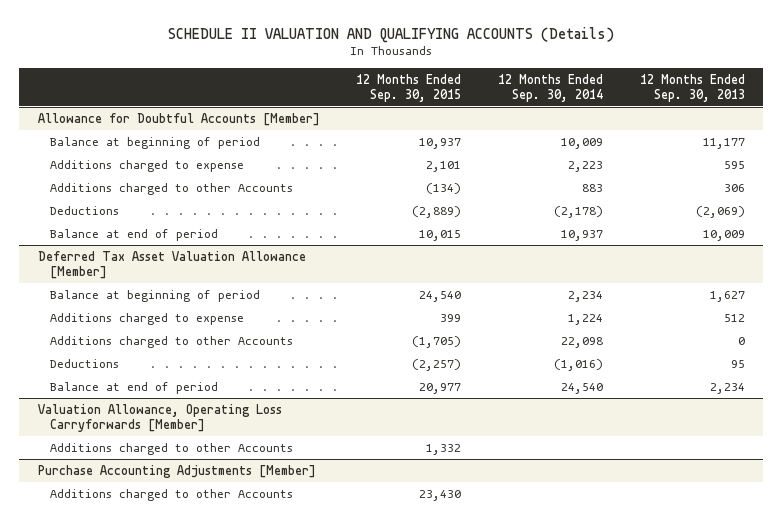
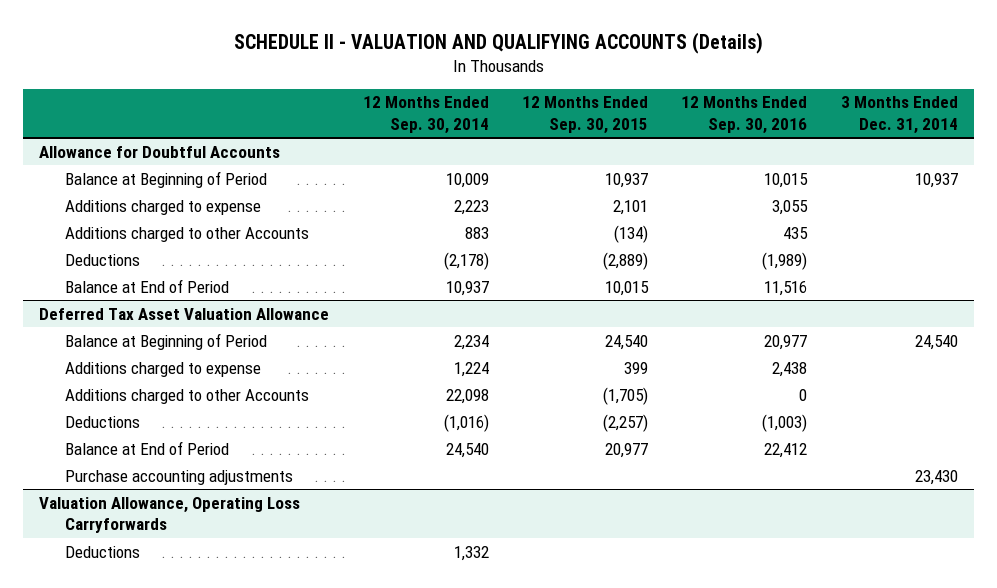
[168,26,615,43] SCHEDULE II VALUATION AND QUALIFYING ACCOUNTS (Details) -> [233,31,763,54] SCHEDULE II - VALUATION AND QUALIFYING ACCOUNTS (Details)
[639,73,745,102] 12 Months Ended Sep. 30, 2013 -> none
none -> [681,96,808,134] 12 Months Ended Sep. 30, 2016
none -> [840,96,958,134] 3 Months Ended Dec. 31, 2014
[37,112,320,126] Allowance for Doubtful Accounts [Member] -> [39,145,281,158] Allowance for Doubtful Accounts
[49,136,260,149] Balance at beginning of period -> [64,170,267,188] Balance at Beginning of Period
[49,228,218,241] Balance at end of period -> [64,278,229,293] Balance at End of Period
[37,250,306,279] Deferred Tax Asset Valuation Allowance [Member] -> [39,307,330,320] Deferred Tax Asset Valuation Allowance
[49,289,260,302] Balance at beginning of period -> [64,332,267,350] Balance at Beginning of Period
[49,442,293,455] Additions charged to other Accounts -> none
[37,464,316,478] Purchase Accounting Adjustments [Member] -> none
[49,488,293,501] Additions charged to other Accounts -> none
[49,381,218,394] Balance at end of period -> [64,440,229,455] Balance at End of Period
none -> [64,469,293,485] Purchase accounting adjustments
[37,403,282,432] Valuation Allowance, Operating Loss Carryforwards [Member] -> [39,496,301,534] Valuation Allowance, Operating Loss Carryforwards
none -> [64,545,140,558] Deductions

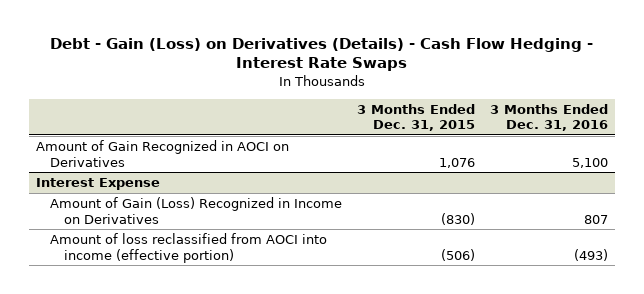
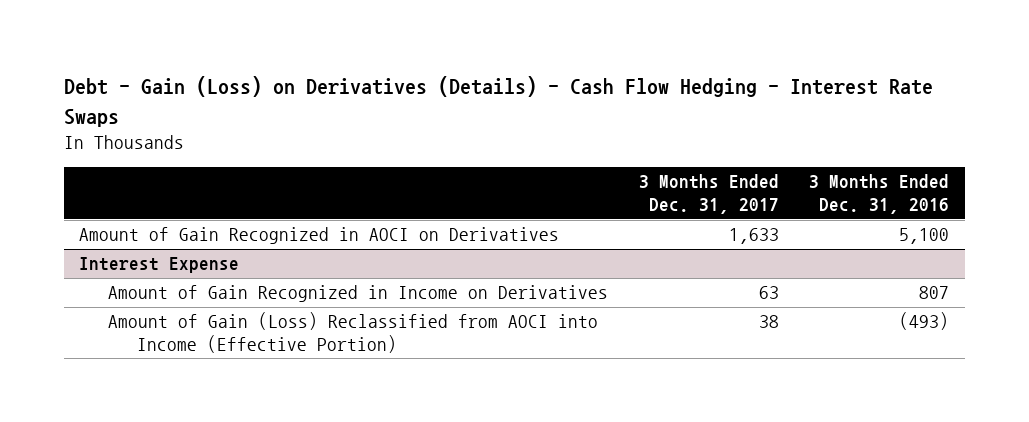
[356,103,475,132] 3 Months Ended Dec. 31, 2015 -> none
none -> [638,174,779,215] 3 Months Ended Dec. 31, 2017
[50,197,343,224] Amount of Gain (Loss) Recognized in Income on Derivatives -> [108,285,609,303] Amount of Gain Recognized in Income on Derivatives
[50,233,328,263] Amount of loss reclassified from AOCI into income (effective portion) -> [108,312,599,354] Amount of Gain (Loss) Reclassified from AOCI into Income (Effective Portion)

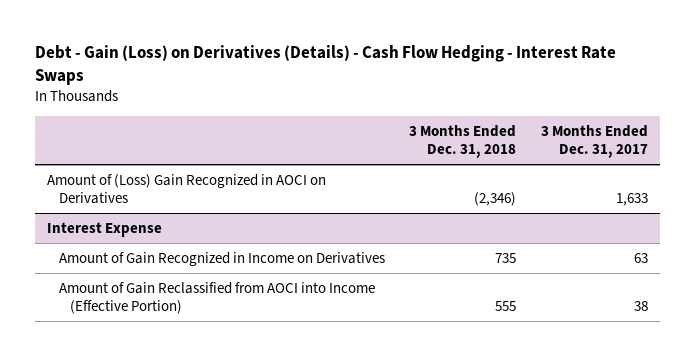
[809,174,950,215] 3 Months Ended Dec. 31, 2016 -> none
none -> [409,124,517,159] 3 Months Ended Dec. 31, 2018
[79,227,560,245] Amount of Gain Recognized in AOCI on Derivatives -> [47,173,327,205] Amount of (Loss) Gain Recognized in AOCI on Derivatives
[108,312,599,354] Amount of Gain (Loss) Reclassified from AOCI into Income (Effective Portion) -> [58,281,375,315] Amount of Gain Reclassified from AOCI into Income (Effective Portion)

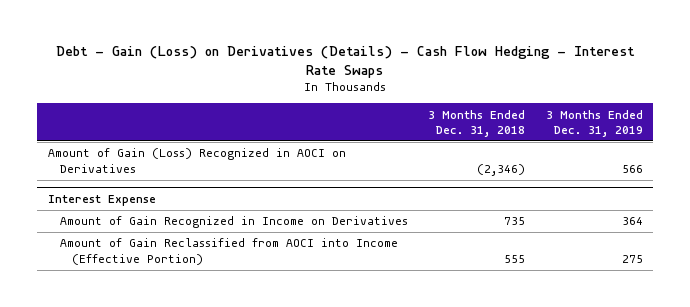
[540,124,648,159] 3 Months Ended Dec. 31, 2017 -> none
none -> [545,109,643,137] 3 Months Ended Dec. 31, 2019
[47,173,327,205] Amount of (Loss) Gain Recognized in AOCI on Derivatives -> [47,148,346,173] Amount of Gain (Loss) Recognized in AOCI on Derivatives

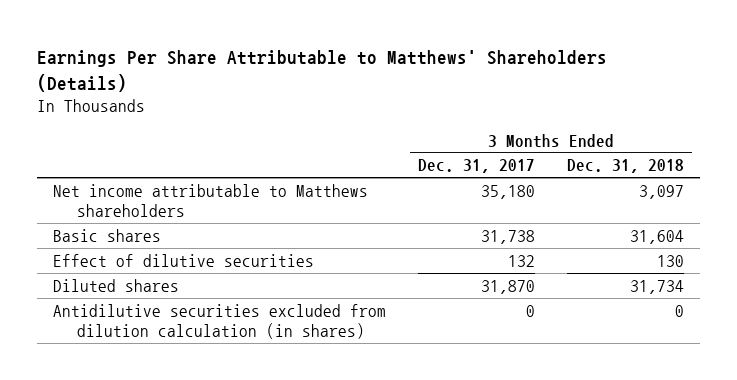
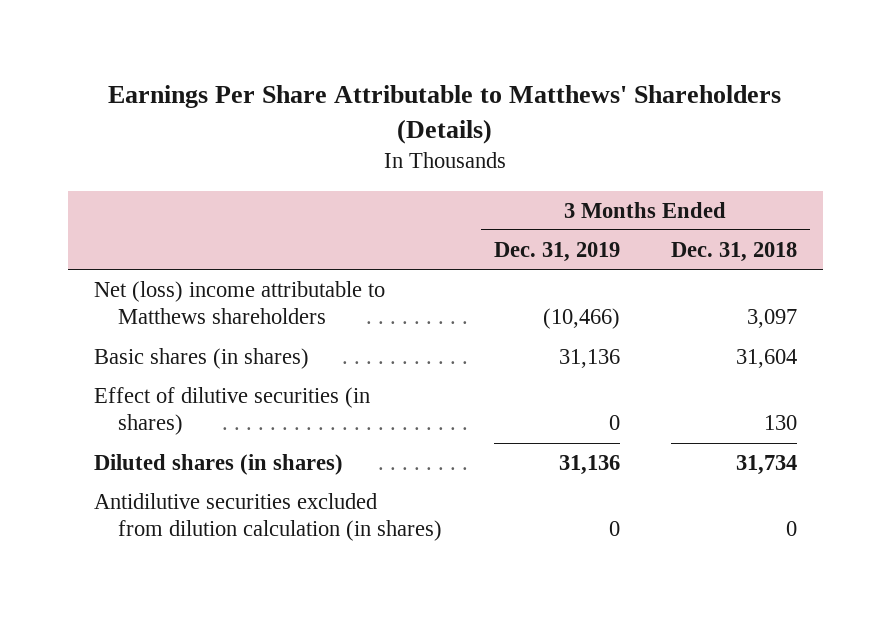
[418,159,536,174] Dec. 31, 2017 -> none
none -> [493,241,620,262] Dec. 31, 2019
[52,183,368,218] Net income attributable to Matthews shareholders -> [93,280,385,325] Net (loss) income attributable to Matthews shareholders
[52,228,161,242] Basic shares -> [93,347,309,369] Basic shares (in shares)
[52,253,314,267] Effect of dilutive securities -> [93,386,370,436] Effect of dilutive securities (in shares)
[52,278,179,292] Diluted shares -> [93,453,343,475] Diluted shares (in shares)

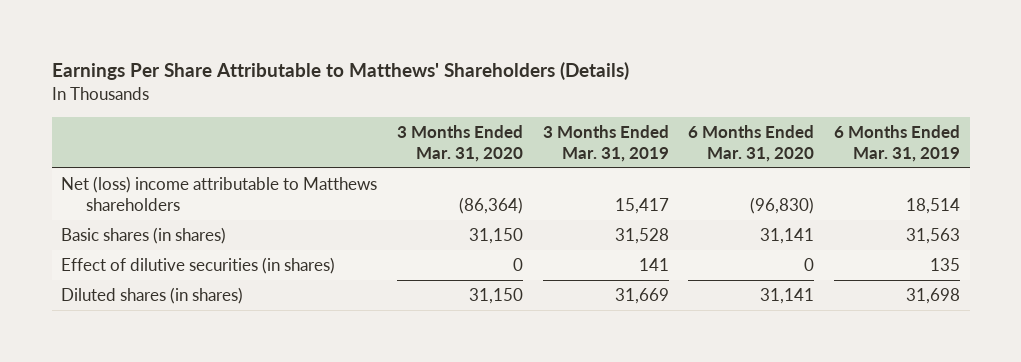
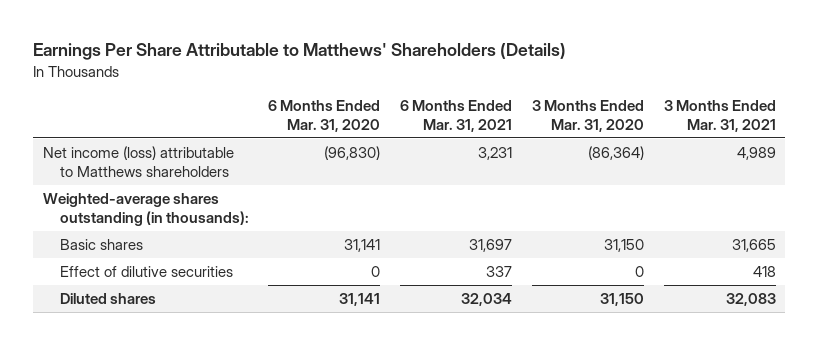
[542,124,669,162] 3 Months Ended Mar. 31, 2019 -> none
[833,124,960,162] 6 Months Ended Mar. 31, 2019 -> none
none -> [400,99,513,132] 6 Months Ended Mar. 31, 2021
none -> [663,99,776,132] 3 Months Ended Mar. 31, 2021
[61,175,378,212] Net (loss) income attributable to Matthews shareholders -> [42,146,234,178] Net income (loss) attributable to Matthews shareholders
none -> [42,193,249,227] Weighted-average shares outstanding (in thousands):
[61,226,227,244] Basic shares (in shares) -> [59,239,143,251] Basic shares
[61,256,336,274] Effect of dilutive securities (in shares) -> [59,266,233,278] Effect of dilutive securities
[61,286,244,304] Diluted shares (in shares) -> [59,293,156,305] Diluted shares

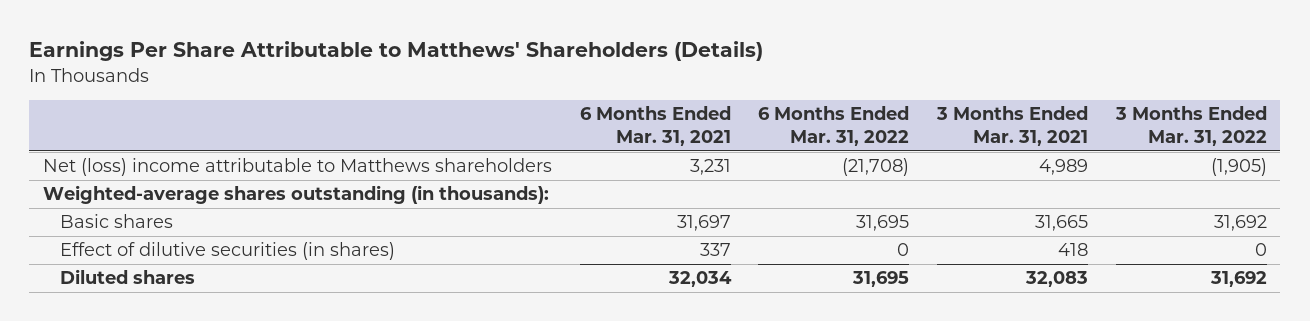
[268,99,381,132] 6 Months Ended Mar. 31, 2020 -> none
[531,99,644,132] 3 Months Ended Mar. 31, 2020 -> none
none -> [758,106,910,147] 6 Months Ended Mar. 31, 2022
none -> [1114,106,1267,147] 3 Months Ended Mar. 31, 2022
[42,146,234,178] Net income (loss) attributable to Matthews shareholders -> [43,158,553,177] Net (loss) income attributable to Matthews shareholders
[59,266,233,278] Effect of dilutive securities -> [59,242,395,261] Effect of dilutive securities (in shares)

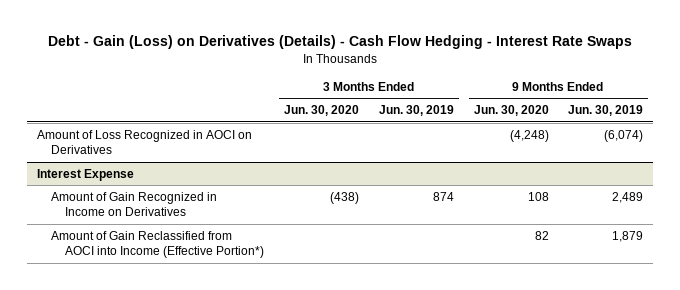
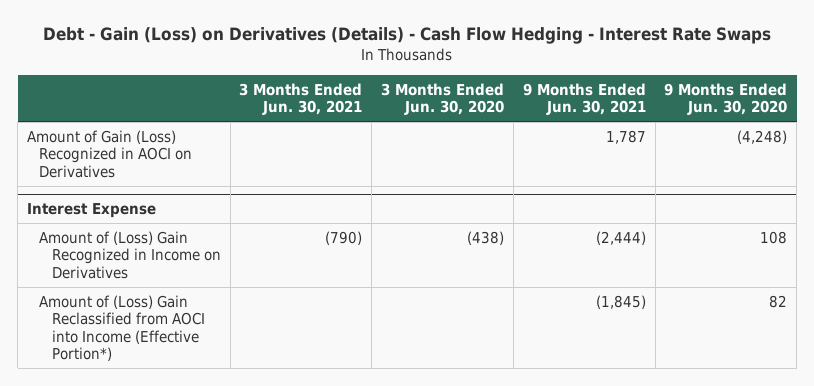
[378,105,454,117] Jun. 30, 2019 -> none
[568,105,644,117] Jun. 30, 2019 -> none
none -> [239,82,363,116] 3 Months Ended Jun. 30, 2021
none -> [522,82,646,116] 9 Months Ended Jun. 30, 2021
[37,129,253,155] Amount of Loss Recognized in AOCI on Derivatives -> [27,129,193,178] Amount of Gain (Loss) Recognized in AOCI on Derivatives
[51,191,218,217] Amount of Gain Recognized in Income on Derivatives -> [39,230,221,279] Amount of (Loss) Gain Recognized in Income on Derivatives
[51,230,265,259] Amount of Gain Reclassified from AOCI into Income (Effective Portion*) -> [39,294,205,361] Amount of (Loss) Gain Reclassified from AOCI into Income (Effective Portion*)

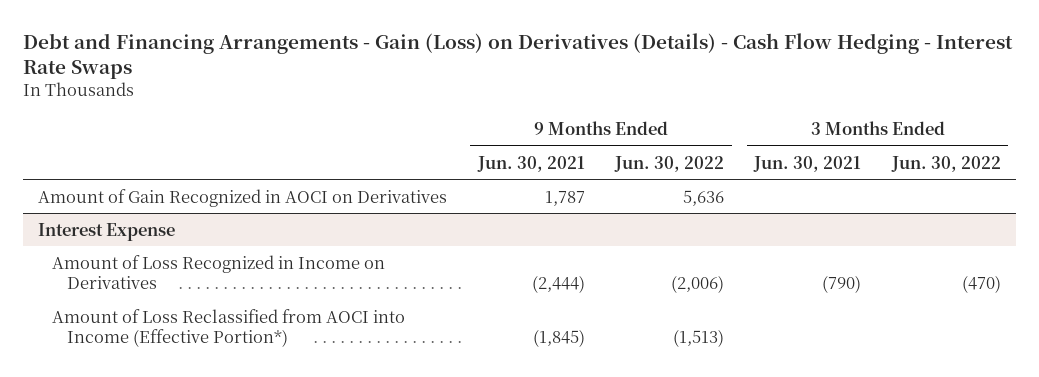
[43,27,772,45] Debt - Gain (Loss) on Derivatives (Details) - Cash Flow Hedging - Interest Rate Swaps -> [23,32,1014,80] Debt and Financing Arrangements - Gain (Loss) on Derivatives (Details) - Cash Flow Hedging - Interest Rate Swaps
[381,82,505,116] 3 Months Ended Jun. 30, 2020 -> none
[664,82,788,116] 9 Months Ended Jun. 30, 2020 -> none
none -> [613,155,724,172] Jun. 30, 2022
none -> [890,155,1001,172] Jun. 30, 2022
[27,129,193,178] Amount of Gain (Loss) Recognized in AOCI on Derivatives -> [38,188,448,207] Amount of Gain Recognized in AOCI on Derivatives
[39,230,221,279] Amount of (Loss) Gain Recognized in Income on Derivatives -> [52,254,386,290] Amount of Loss Recognized in Income on Derivatives
[39,294,205,361] Amount of (Loss) Gain Reclassified from AOCI into Income (Effective Portion*) -> [52,308,406,348] Amount of Loss Reclassified from AOCI into Income (Effective Portion*)

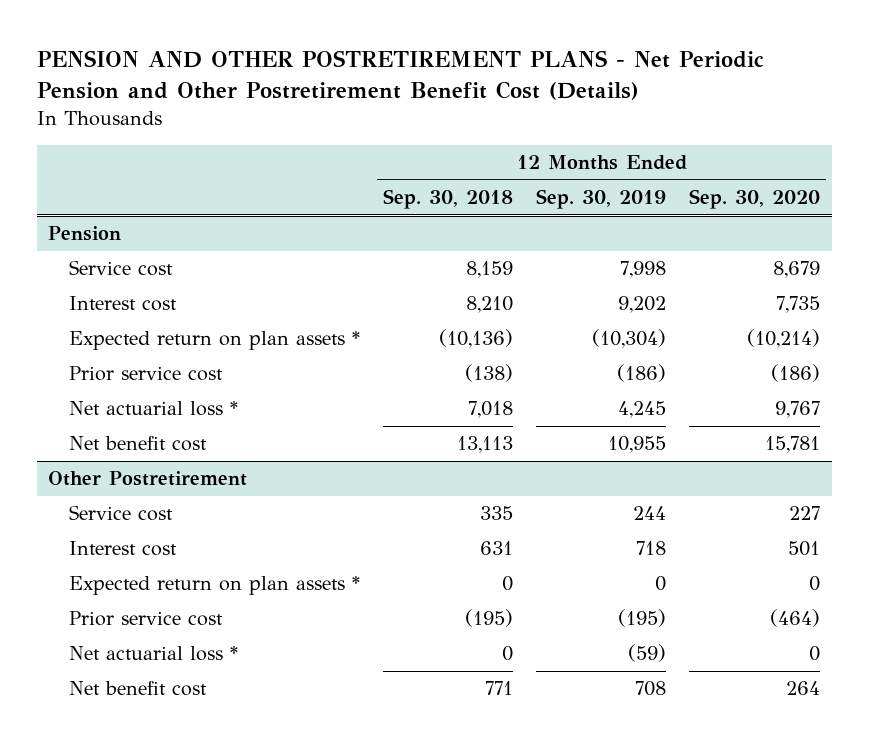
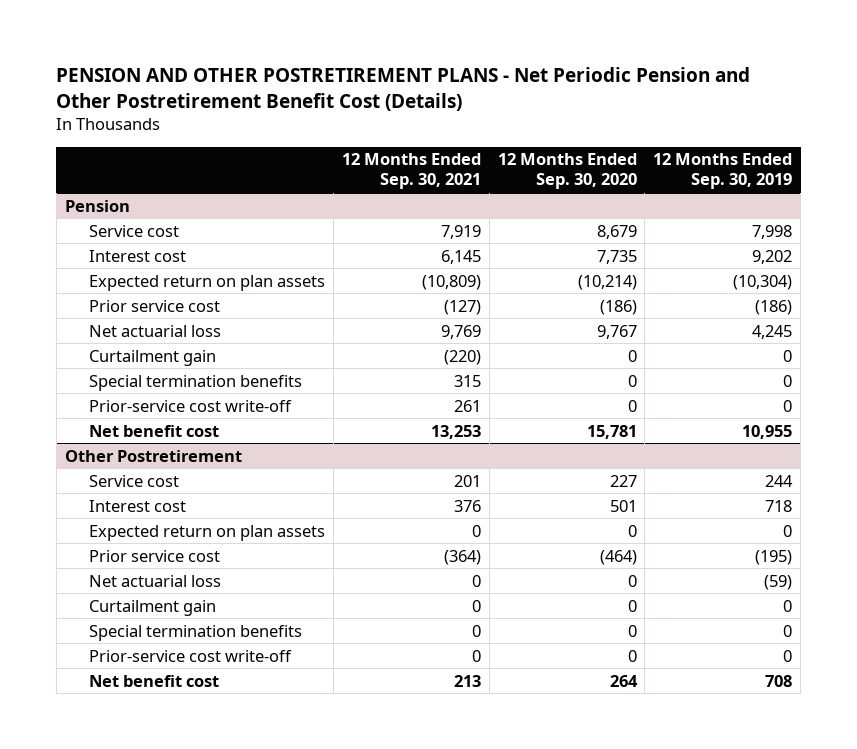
[383,189,514,210] Sep. 30, 2018 -> none
none -> [341,153,481,190] 12 Months Ended Sep. 30, 2021
[68,331,360,351] Expected return on plan assets * -> [88,274,325,291] Expected return on plan assets
[68,401,238,417] Net actuarial loss * -> [88,324,221,337] Net actuarial loss
none -> [88,349,216,366] Curtailment gain
none -> [88,374,302,391] Special termination benefits
none -> [88,399,292,412] Prior-service cost write-off
[68,576,360,596] Expected return on plan assets * -> [88,524,325,541] Expected return on plan assets
[68,646,238,662] Net actuarial loss * -> [88,574,221,587] Net actuarial loss
none -> [88,599,216,616] Curtailment gain
none -> [88,624,302,641] Special termination benefits
none -> [88,649,292,662] Prior-service cost write-off

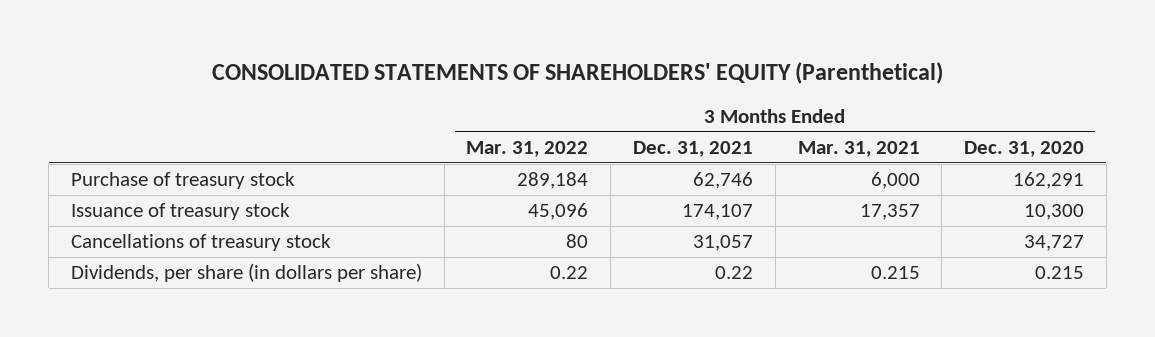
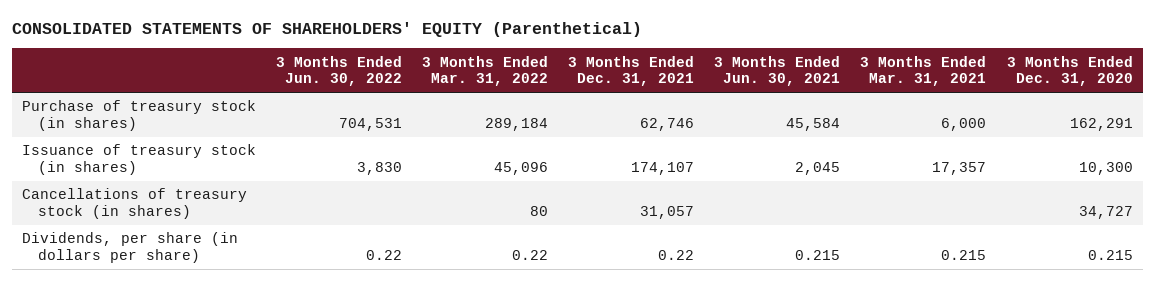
none -> [275,55,402,87] 3 Months Ended Jun. 30, 2022
none -> [714,55,841,87] 3 Months Ended Jun. 30, 2021
[70,172,295,190] Purchase of treasury stock -> [21,100,256,132] Purchase of treasury stock (in shares)
[70,203,290,221] Issuance of treasury stock -> [21,144,256,176] Issuance of treasury stock (in shares)
[70,234,331,252] Cancellations of treasury stock -> [21,188,247,220] Cancellations of treasury stock (in shares)

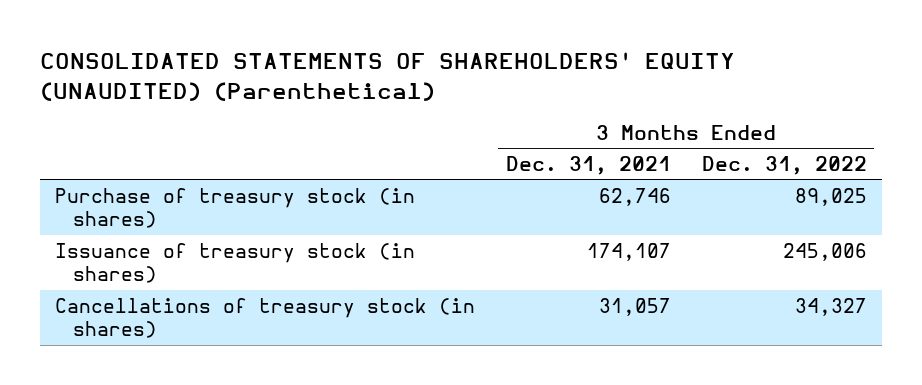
[11,21,642,37] CONSOLIDATED STATEMENTS OF SHAREHOLDERS' EQUITY (Parenthetical) -> [40,52,736,101] CONSOLIDATED STATEMENTS OF SHAREHOLDERS' EQUITY (UNAUDITED) (Parenthetical)
[275,55,402,87] 3 Months Ended Jun. 30, 2022 -> none
[422,55,549,87] 3 Months Ended Mar. 31, 2022 -> none
[714,55,841,87] 3 Months Ended Jun. 30, 2021 -> none
[860,55,987,87] 3 Months Ended Mar. 31, 2021 -> none
[1006,55,1133,87] 3 Months Ended Dec. 31, 2020 -> none
none -> [701,155,867,175] Dec. 31, 2022
[21,232,238,264] Dividends, per share (in dollars per share) -> none

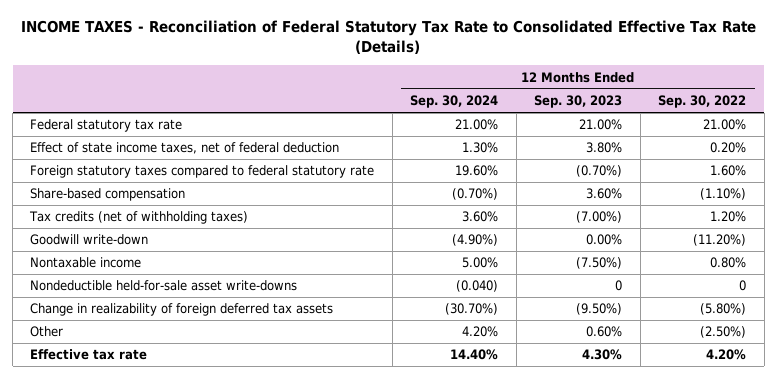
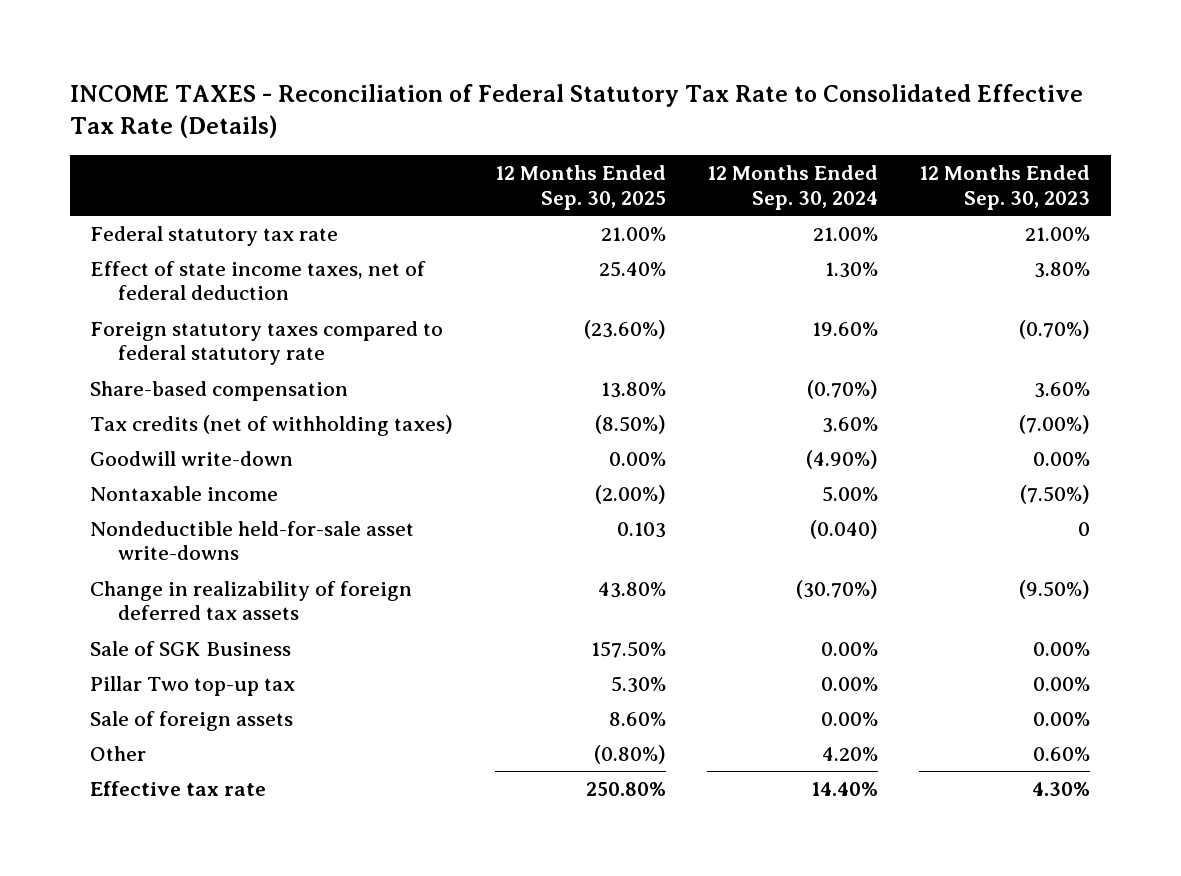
[658,95,747,109] Sep. 30, 2022 -> none
none -> [494,164,666,210] 12 Months Ended Sep. 30, 2025
none -> [90,640,292,656] Sale of SGK Business
none -> [90,675,296,696] Pillar Two top-up tax
none -> [90,710,294,731] Sale of foreign assets

